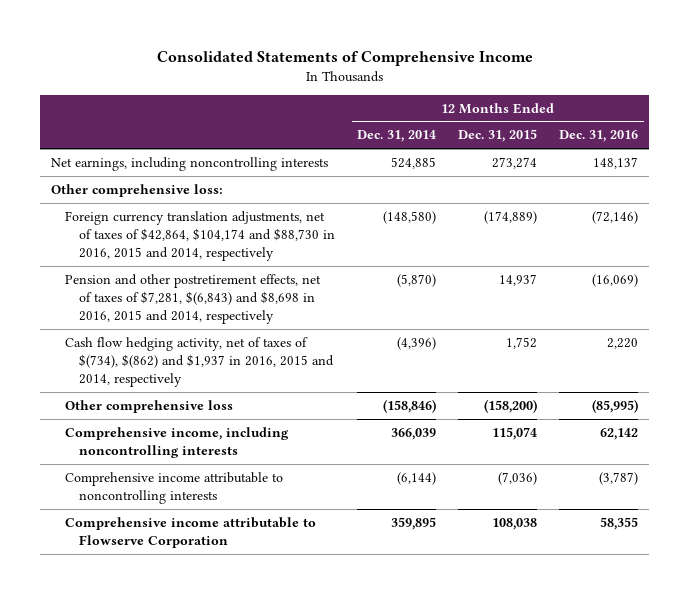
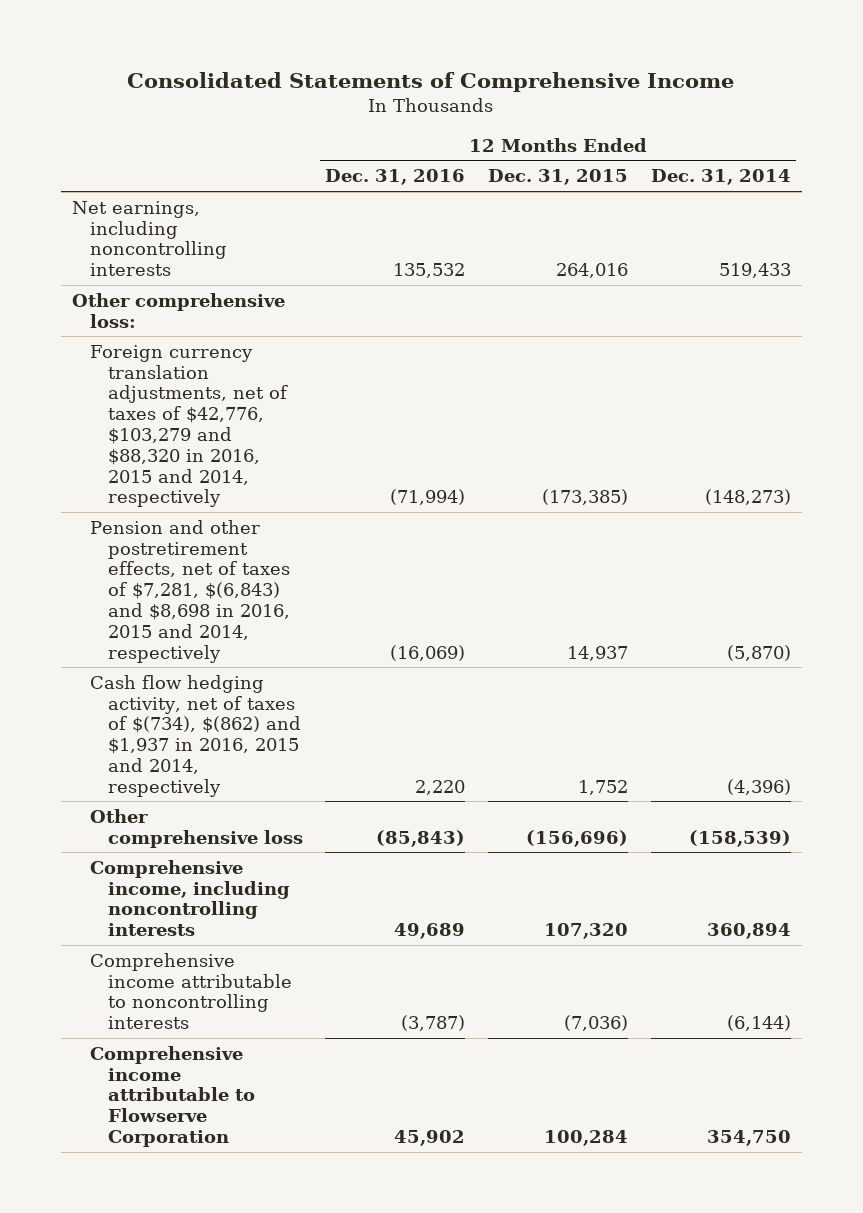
[391,156,437,169] 524,885 -> [718,263,791,279] 519,433
[492,156,538,169] 273,274 -> [555,263,628,279] 264,016
[593,156,639,169] 148,137 -> [393,263,466,279] 135,532
[65,210,336,261] Foreign currency translation adjustments, net of taxes of $42,864, $104,174 and $88,730 in 2016, 2015 and 2014, respectively -> [89,344,288,508] Foreign currency translation adjustments, net of taxes of $42,776, $103,279 and $88,320 in 2016, 2015 and 2014, respectively
[383,210,437,224] (148,580) -> [704,489,791,506] (148,273)
[484,210,538,224] (174,889) -> [541,489,628,506] (173,385)
[592,210,639,224] (72,146) -> [390,489,466,506] (71,994)
[383,398,437,413] (158,846) -> [688,829,791,847] (158,539)
[484,398,538,413] (158,200) -> [525,829,628,847] (156,696)
[592,398,639,413] (85,995) -> [376,829,466,847] (85,843)
[391,427,437,440] 366,039 -> [706,923,791,940] 360,894
[492,426,538,440] 115,074 -> [543,923,628,940] 107,320
[600,427,639,440] 62,142 -> [394,923,466,940] 49,689
[391,516,437,530] 359,895 -> [706,1129,791,1146] 354,750
[492,517,538,530] 108,038 -> [543,1129,628,1146] 100,284
[600,516,639,530] 58,355 -> [394,1129,466,1146] 45,902

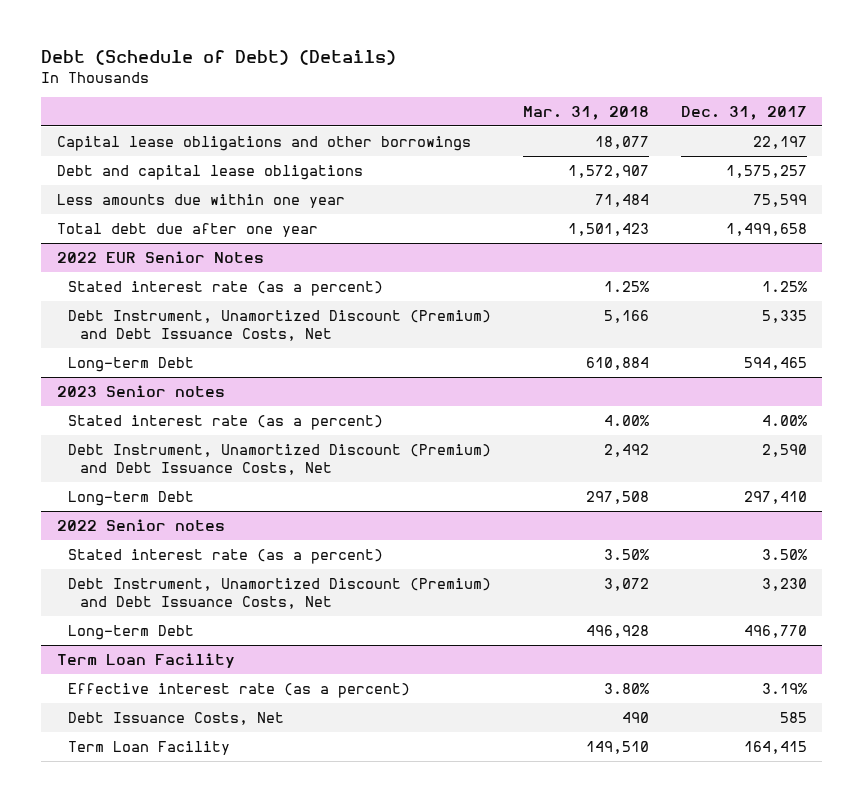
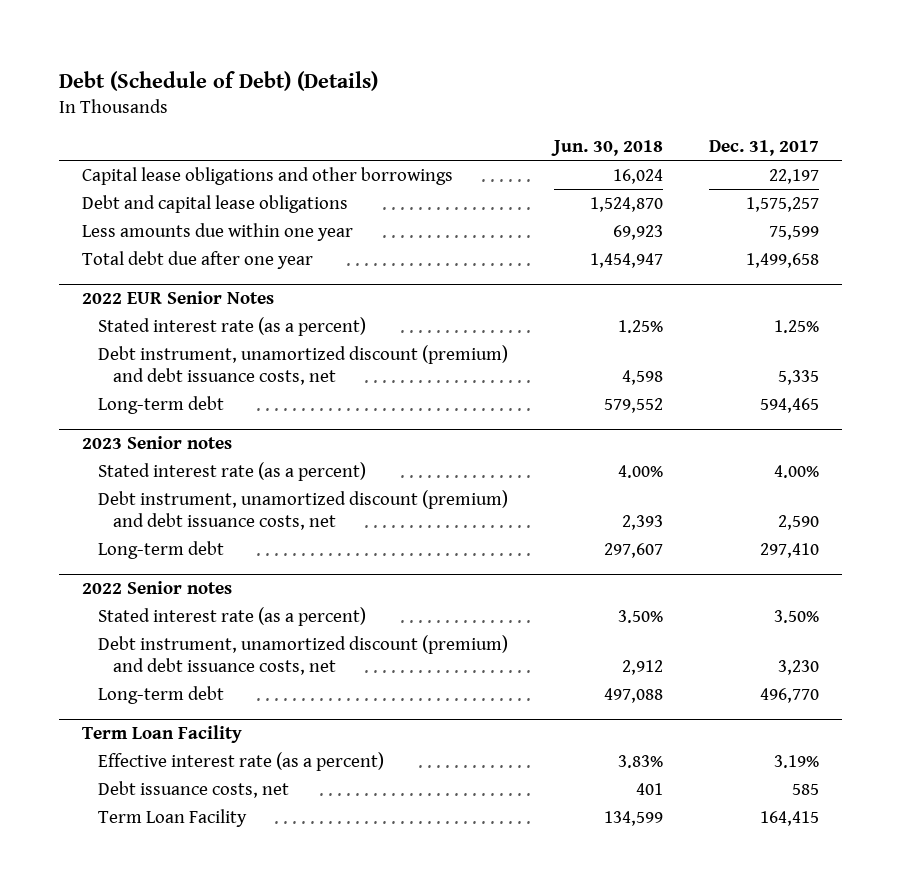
[522,105,649,120] Mar. 31, 2018 -> none
none -> [550,139,663,156] Jun. 30, 2018
[68,309,492,341] Debt Instrument, Unamortized Discount (Premium) and Debt Issuance Costs, Net -> [97,344,508,385] Debt instrument, unamortized discount (premium) and debt issuance costs, net
[68,356,195,372] Long-term Debt -> [97,395,224,414] Long-term debt
[68,443,492,475] Debt Instrument, Unamortized Discount (Premium) and Debt Issuance Costs, Net -> [97,489,508,530] Debt instrument, unamortized discount (premium) and debt issuance costs, net
[68,490,195,506] Long-term Debt -> [97,540,224,559] Long-term debt
[68,577,492,609] Debt Instrument, Unamortized Discount (Premium) and Debt Issuance Costs, Net -> [97,634,508,675] Debt instrument, unamortized discount (premium) and debt issuance costs, net
[68,624,195,640] Long-term Debt -> [97,685,224,704] Long-term debt
[68,711,285,725] Debt Issuance Costs, Net -> [97,780,289,798] Debt issuance costs, net

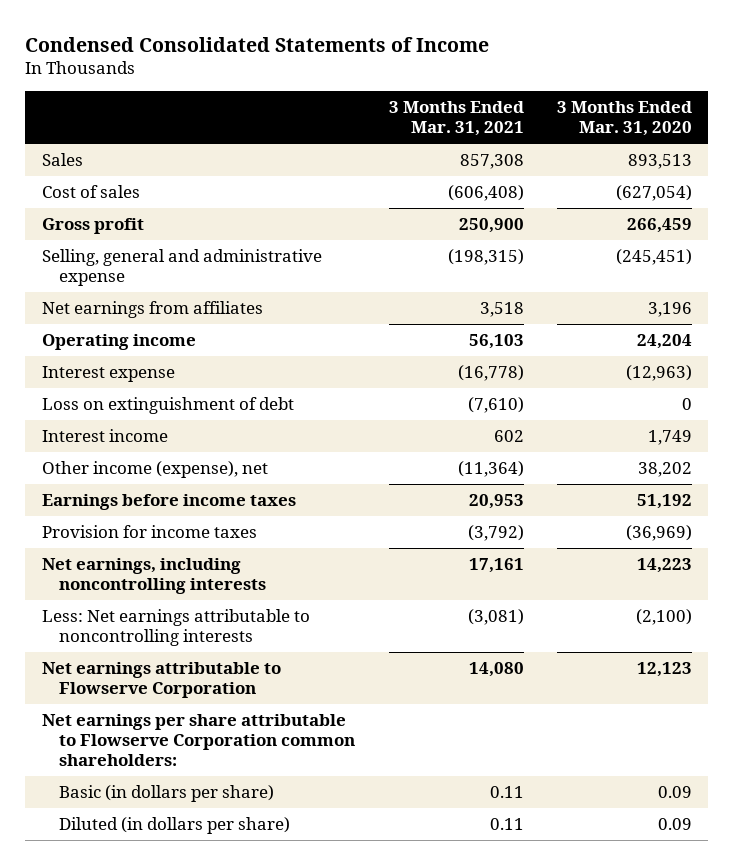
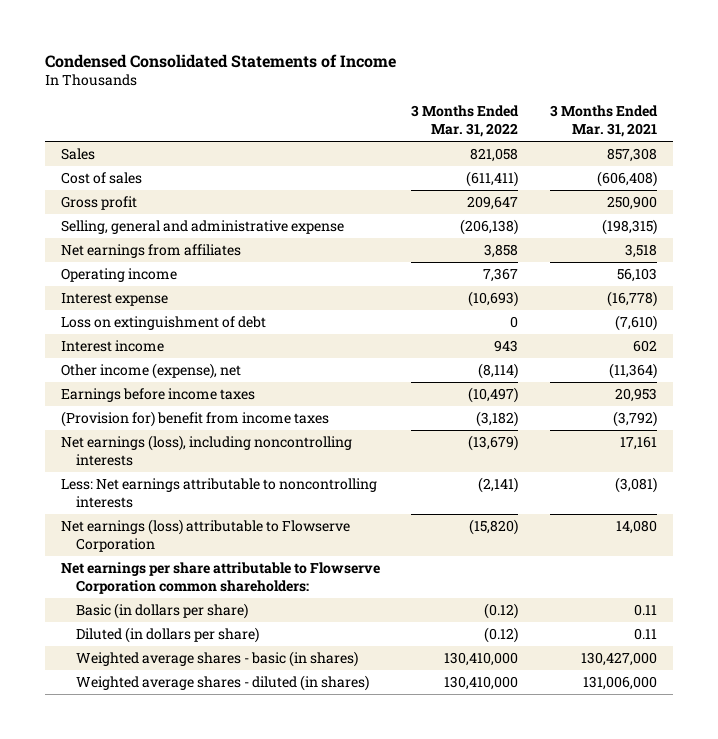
[556,101,692,137] 3 Months Ended Mar. 31, 2020 -> none
none -> [411,105,520,137] 3 Months Ended Mar. 31, 2022
[41,525,257,539] Provision for income taxes -> [60,411,329,428] (Provision for) benefit from income taxes
[41,558,267,595] Net earnings, including noncontrolling interests -> [60,435,352,466] Net earnings (loss), including noncontrolling interests
[41,662,281,699] Net earnings attributable to Flowserve Corporation -> [60,519,350,552] Net earnings (loss) attributable to Flowserve Corporation
none -> [76,651,359,668] Weighted average shares - basic (in shares)
none -> [76,675,370,692] Weighted average shares - diluted (in shares)

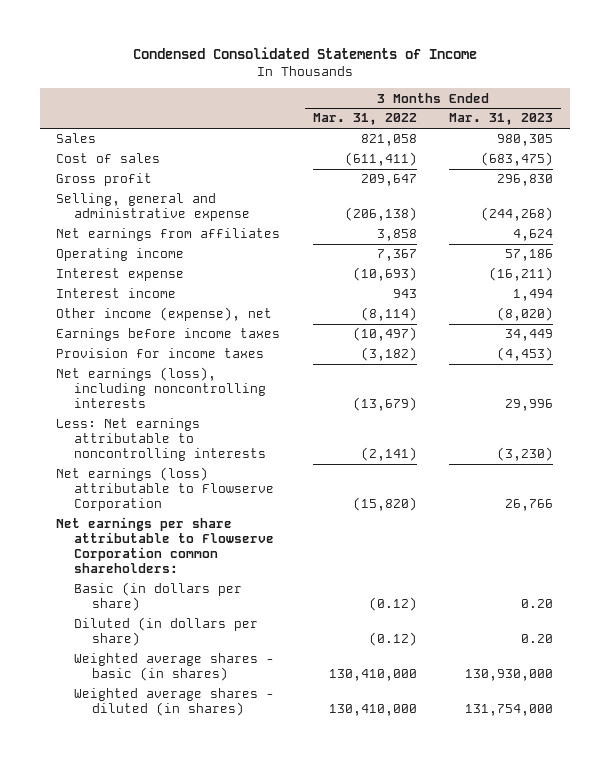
[549,105,658,137] 3 Months Ended Mar. 31, 2021 -> none
none -> [449,113,554,126] Mar. 31, 2023
[60,316,266,331] Loss on extinguishment of debt -> none
[60,411,329,428] (Provision for) benefit from income taxes -> [56,348,265,359] Provision for income taxes

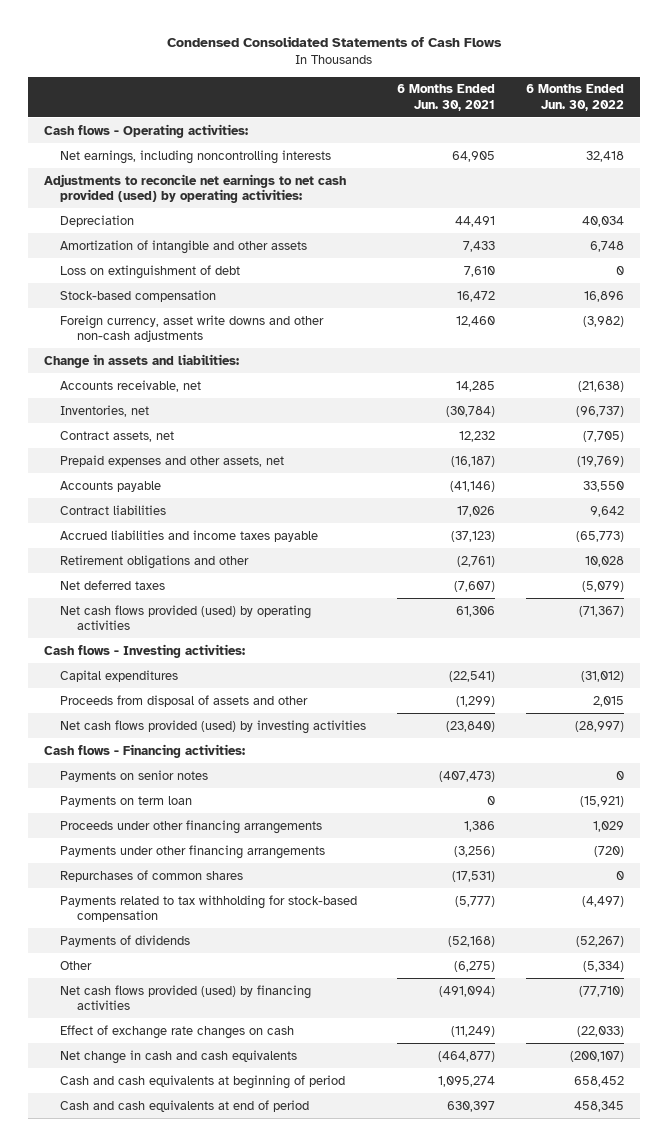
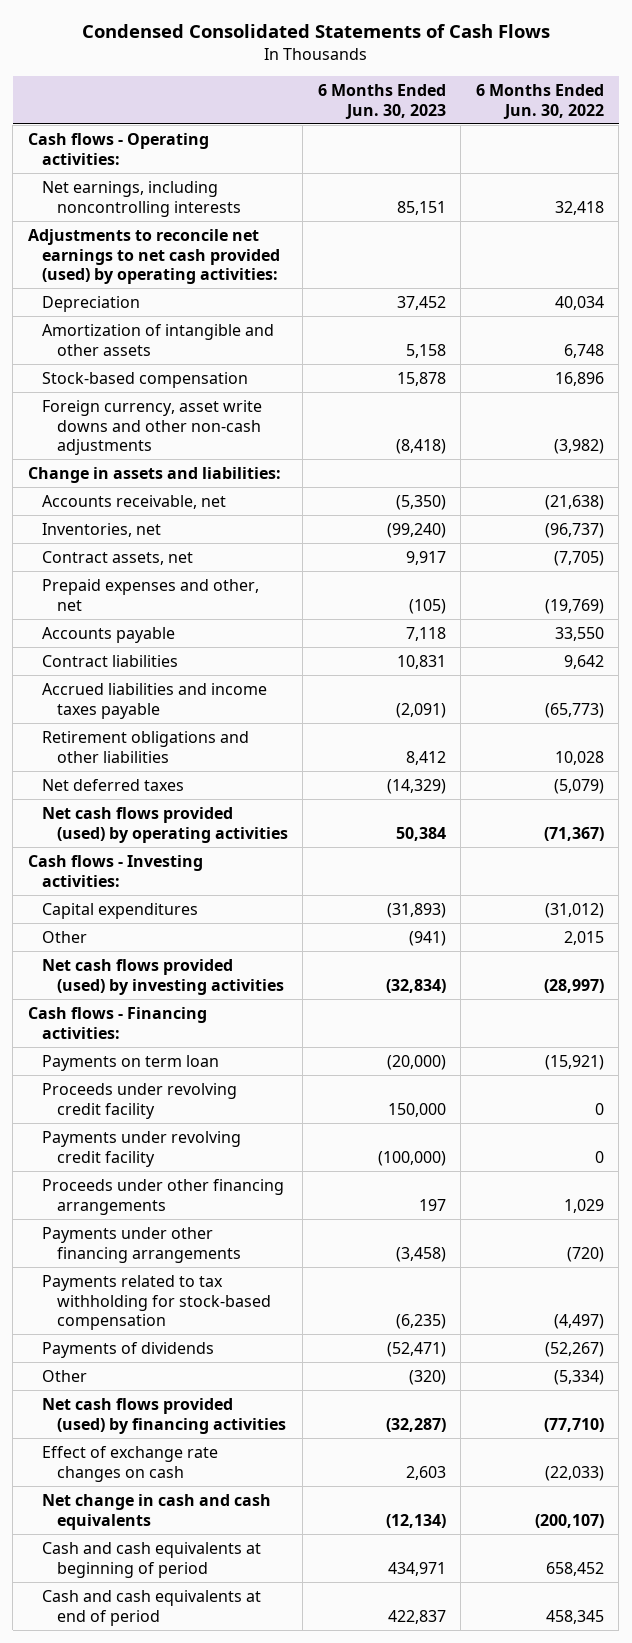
[397,84,496,111] 6 Months Ended Jun. 30, 2021 -> none
none -> [317,84,446,119] 6 Months Ended Jun. 30, 2023
[60,264,241,279] Loss on extinguishment of debt -> none
[60,454,285,467] Prepaid expenses and other assets, net -> [42,579,260,611] Prepaid expenses and other, net
[60,554,250,569] Retirement obligations and other -> [42,731,250,763] Retirement obligations and other liabilities
[60,694,309,707] Proceeds from disposal of assets and other -> [42,931,88,944] Other
[60,769,209,782] Payments on senior notes -> none
none -> [42,1083,238,1119] Proceeds under revolving credit facility
none -> [42,1131,242,1167] Payments under revolving credit facility
[60,869,244,882] Repurchases of common shares -> none

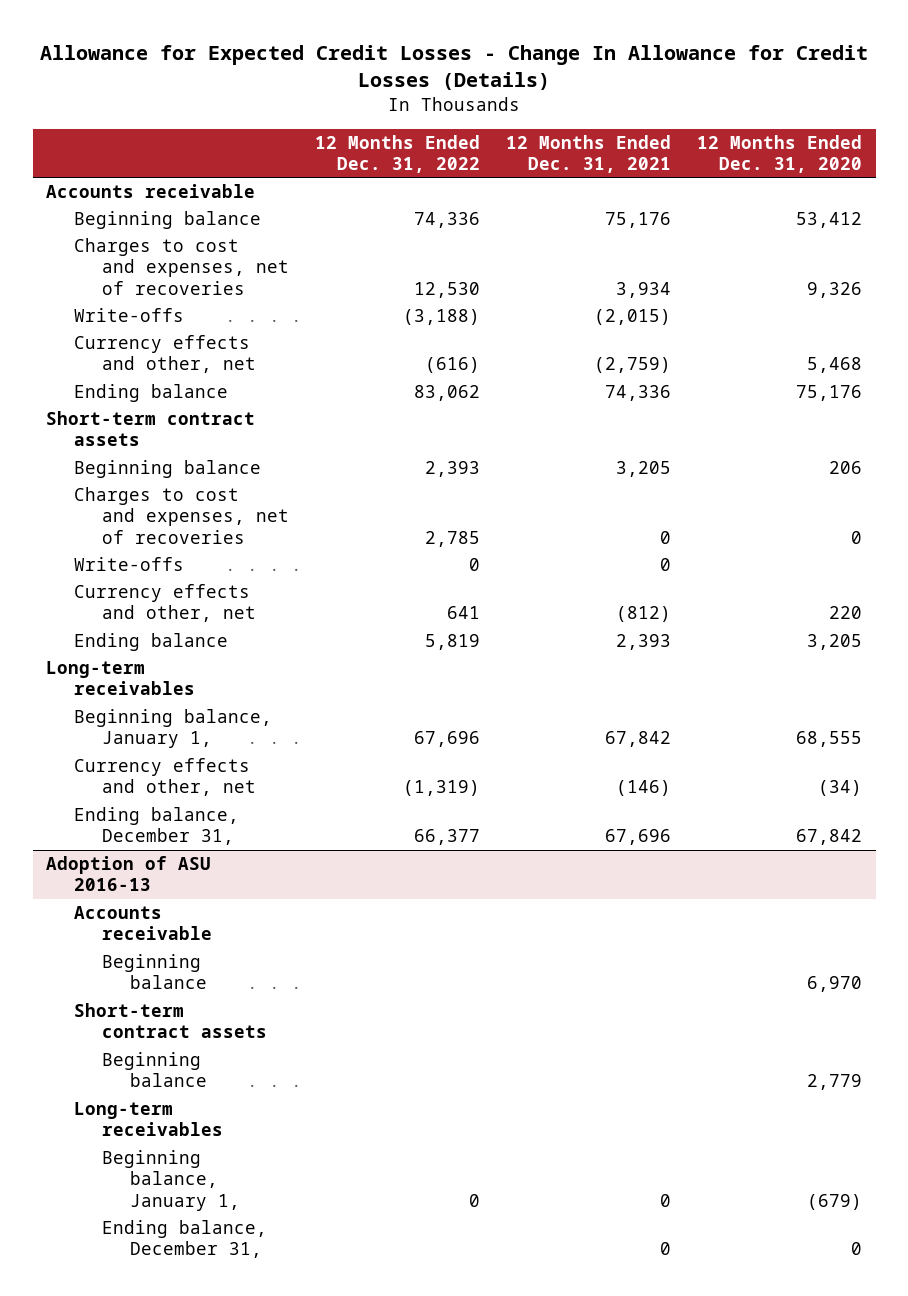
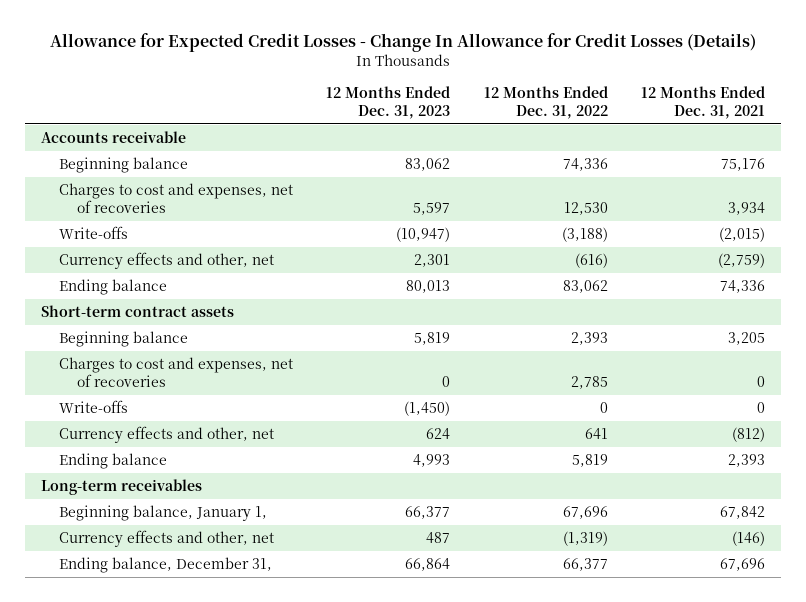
[697,134,863,174] 12 Months Ended Dec. 31, 2020 -> none
none -> [326,85,451,120] 12 Months Ended Dec. 31, 2023
[45,855,211,892] Adoption of ASU 2016-13 -> none
[73,905,212,941] Accounts receivable -> none
[101,953,207,990] Beginning balance -> none
[73,1002,267,1039] Short-term contract assets -> none
[101,1051,207,1088] Beginning balance -> none
[73,1101,223,1137] Long-term receivables -> none
[101,1149,240,1212] Beginning balance, January 1, -> none
[101,1219,267,1259] Ending balance, December 31, -> none

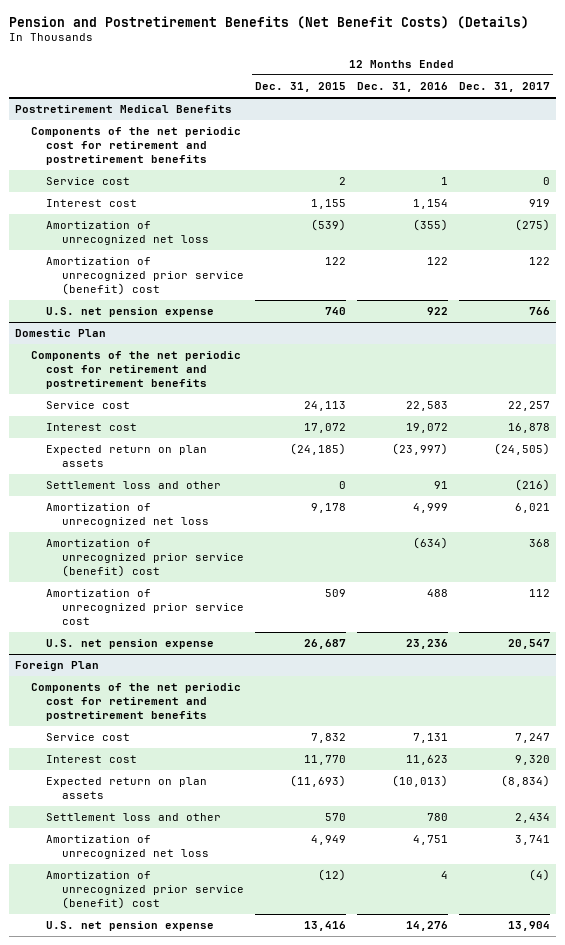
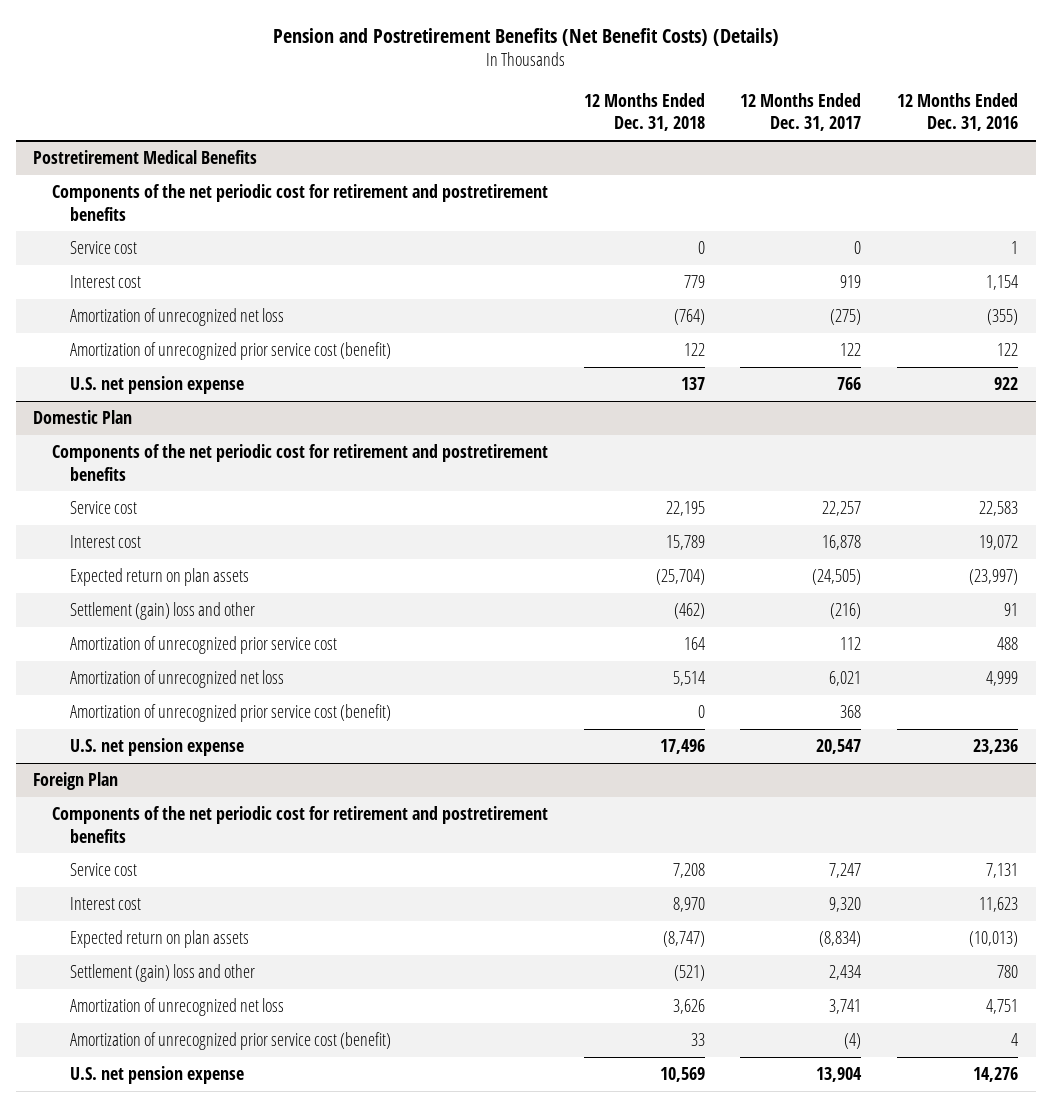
[254,82,346,93] Dec. 31, 2015 -> none
none -> [583,93,705,132] 12 Months Ended Dec. 31, 2018
[46,257,244,296] Amortization of unrecognized prior service (benefit) cost -> [70,342,392,361] Amortization of unrecognized prior service cost (benefit)
[46,539,244,578] Amortization of unrecognized prior service (benefit) cost -> none
[46,481,222,490] Settlement loss and other -> [70,602,256,621] Settlement (gain) loss and other
[46,503,209,528] Amortization of unrecognized net loss -> [70,670,285,689] Amortization of unrecognized net loss
none -> [70,704,392,723] Amortization of unrecognized prior service cost (benefit)
[46,813,222,822] Settlement loss and other -> [70,964,256,983] Settlement (gain) loss and other
[46,871,244,910] Amortization of unrecognized prior service (benefit) cost -> [70,1032,392,1051] Amortization of unrecognized prior service cost (benefit)

